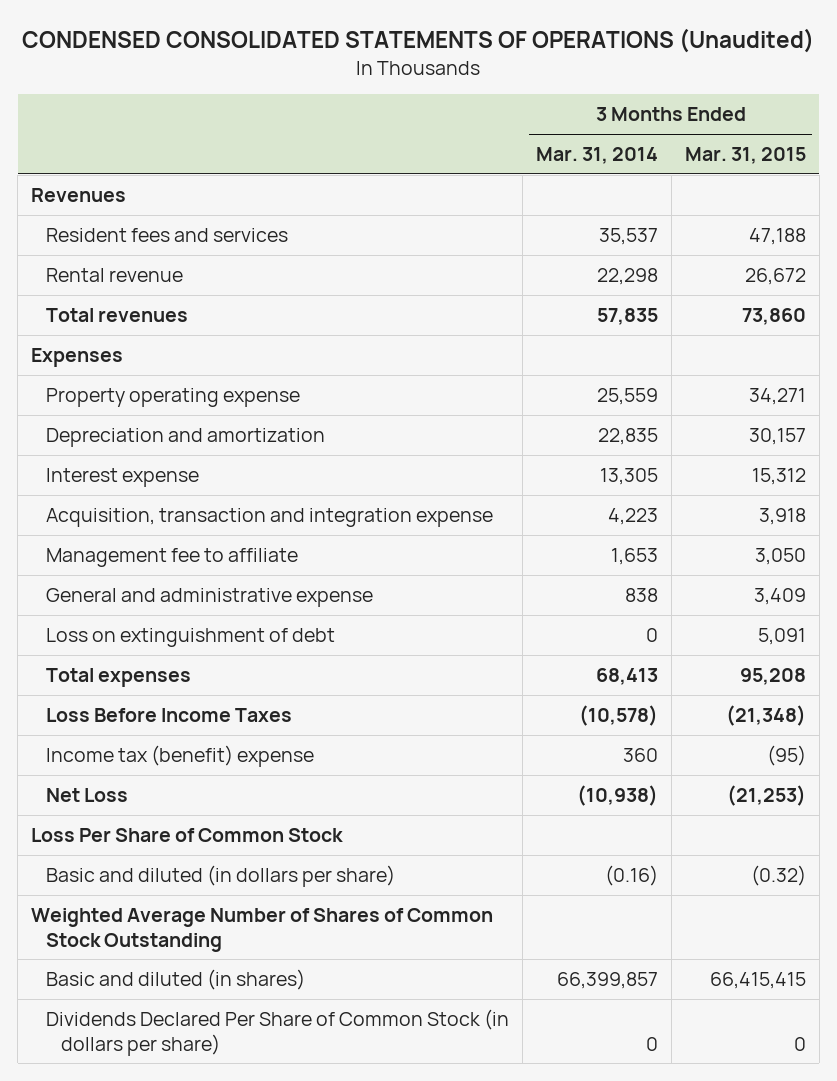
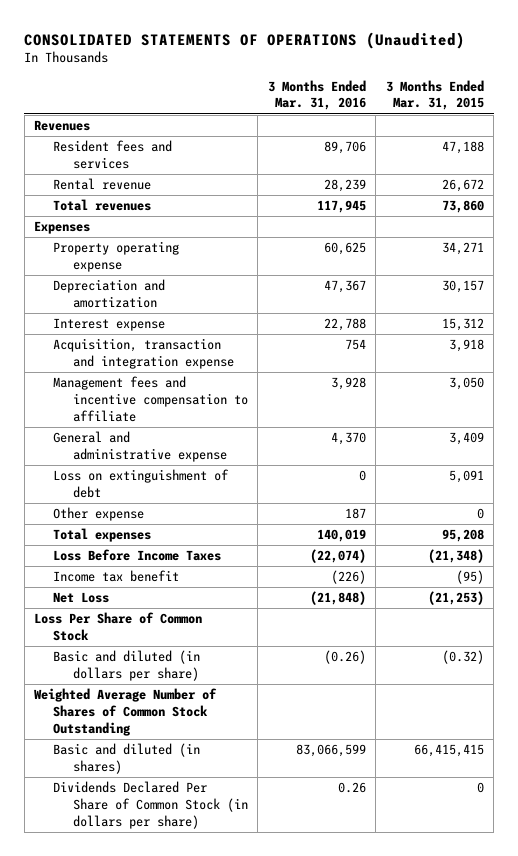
[22,28,815,54] CONDENSED CONSOLIDATED STATEMENTS OF OPERATIONS (Unaudited) -> [24,31,466,49] CONSOLIDATED STATEMENTS OF OPERATIONS (Unaudited)
[535,147,658,165] Mar. 31, 2014 -> none
none -> [267,79,366,111] 3 Months Ended Mar. 31, 2016
[46,548,299,568] Management fee to affiliate -> [53,376,248,422] Management fees and incentive compensation to affiliate
none -> [53,507,145,522] Other expense
[46,745,315,768] Income tax (benefit) expense -> [53,570,180,583] Income tax benefit

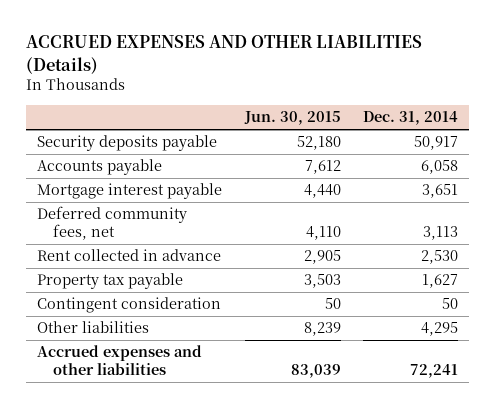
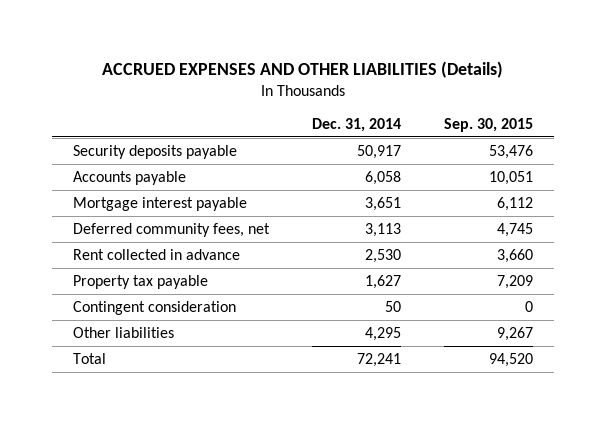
[243,111,341,126] Jun. 30, 2015 -> none
none -> [444,117,534,132] Sep. 30, 2015
[37,345,203,376] Accrued expenses and other liabilities -> [73,352,107,364] Total

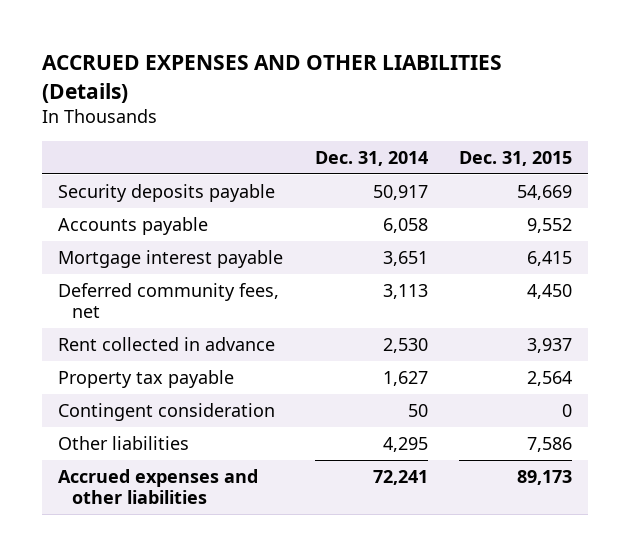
[444,117,534,132] Sep. 30, 2015 -> none
none -> [459,151,573,167] Dec. 31, 2015
[73,352,107,364] Total -> [58,468,259,505] Accrued expenses and other liabilities

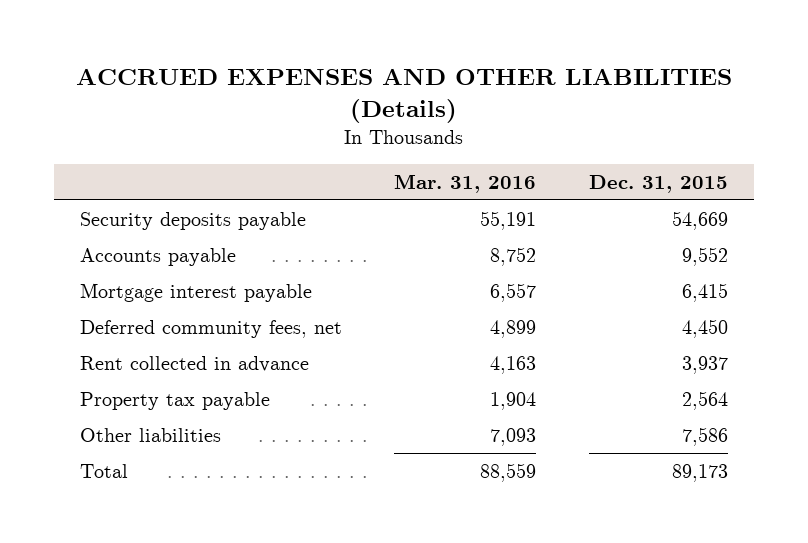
[314,151,428,167] Dec. 31, 2014 -> none
none -> [394,174,537,194] Mar. 31, 2016
[58,402,276,421] Contingent consideration -> none
[58,468,259,505] Accrued expenses and other liabilities -> [80,463,129,478] Total

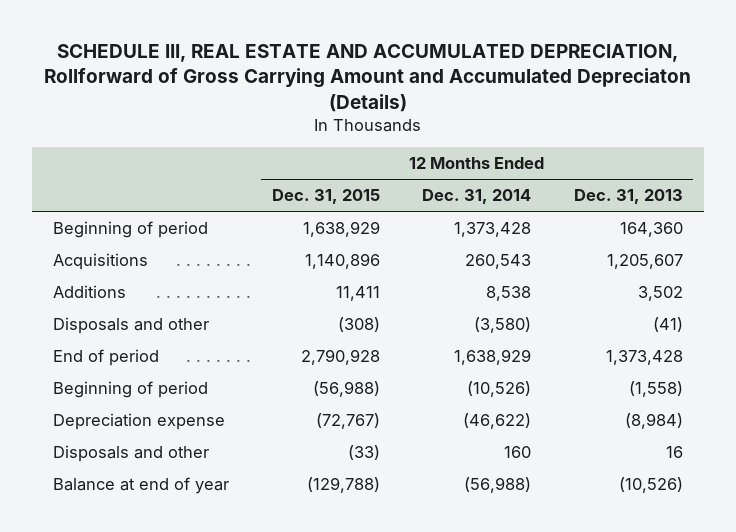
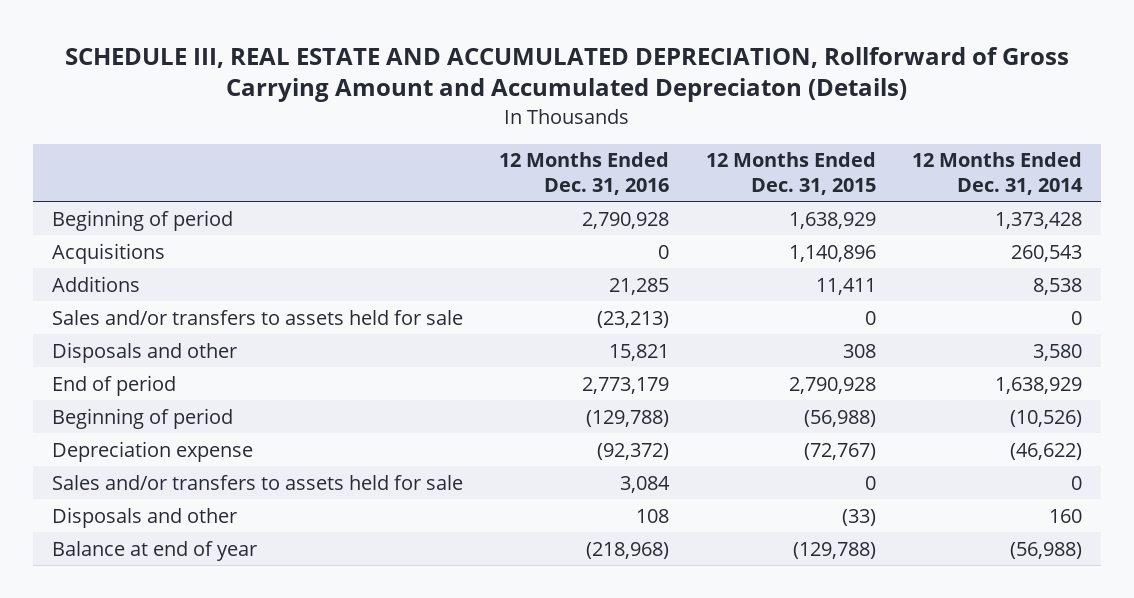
[573,189,683,205] Dec. 31, 2013 -> none
none -> [499,152,670,195] 12 Months Ended Dec. 31, 2016
none -> [51,309,463,325] Sales and/or transfers to assets held for sale
[337,317,380,333] (308) -> [842,343,876,358] 308
[474,317,532,334] (3,580) -> [1033,343,1083,361] 3,580
none -> [51,474,463,490] Sales and/or transfers to assets held for sale

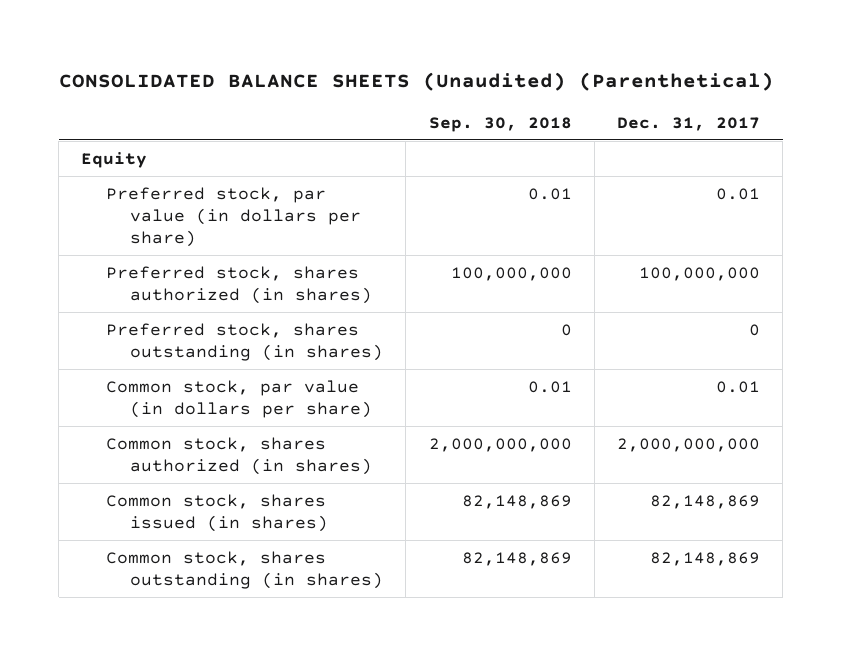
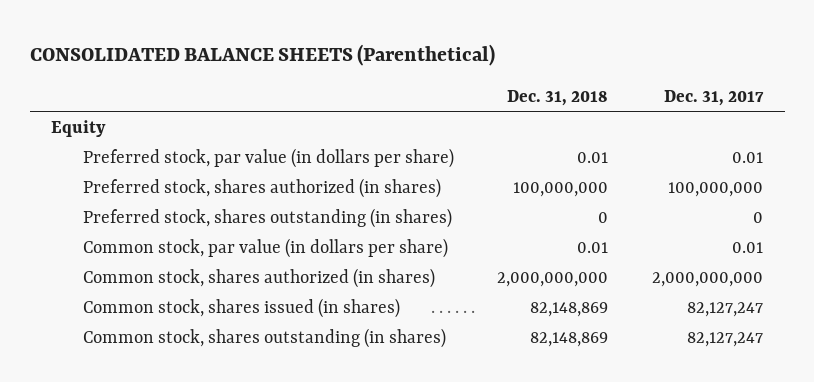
[58,71,774,91] CONSOLIDATED BALANCE SHEETS (Unaudited) (Parenthetical) -> [29,43,495,66] CONSOLIDATED BALANCE SHEETS (Parenthetical)
[428,116,572,132] Sep. 30, 2018 -> none
none -> [507,89,609,106] Dec. 31, 2018
[650,494,761,509] 82,148,869 -> [686,301,763,317] 82,127,247
[650,551,761,566] 82,148,869 -> [686,331,763,347] 82,127,247

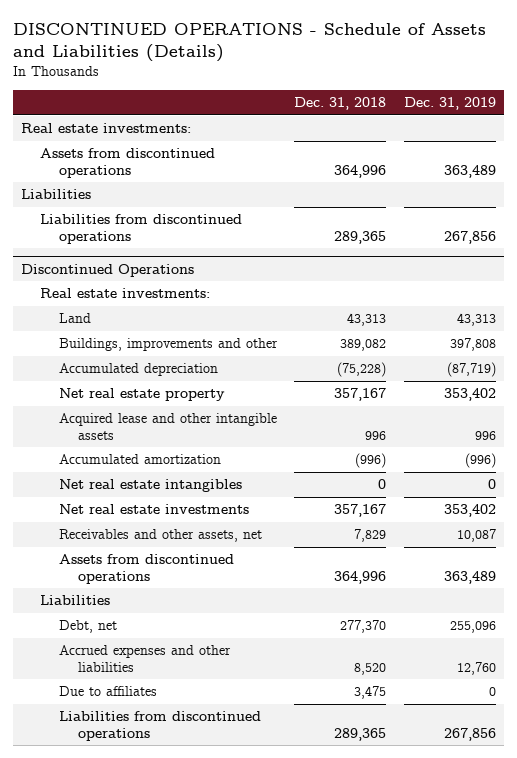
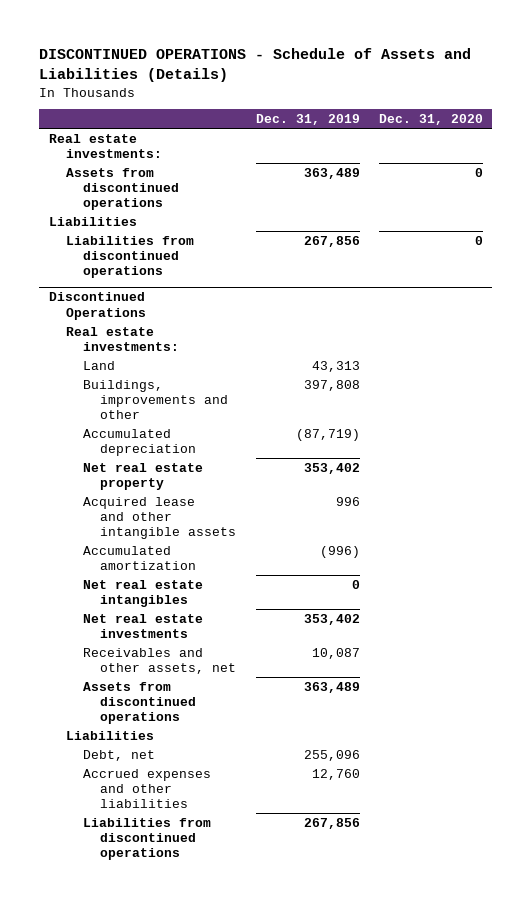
[294,97,387,111] Dec. 31, 2018 -> none
none -> [378,114,483,126] Dec. 31, 2020
[59,686,158,697] Due to affiliates -> none

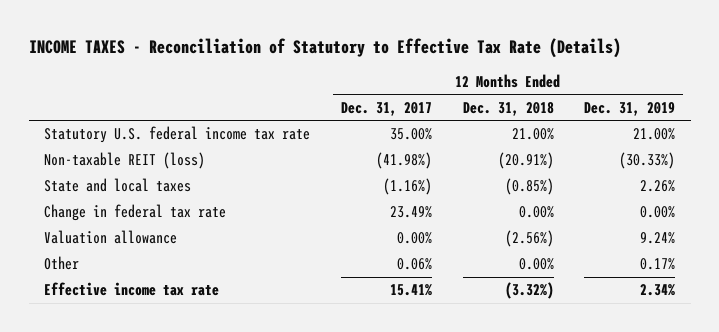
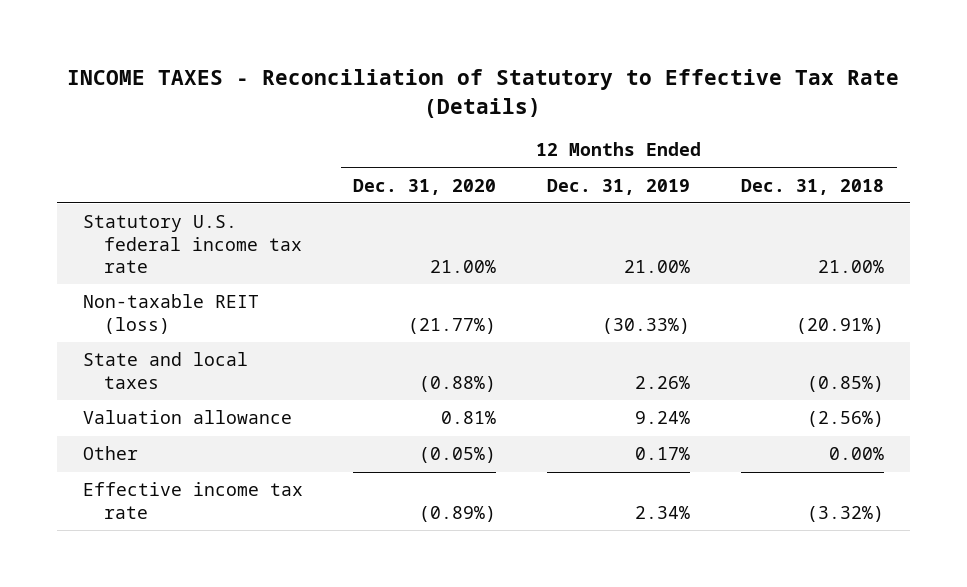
[340,101,432,116] Dec. 31, 2017 -> none
none -> [353,178,497,195] Dec. 31, 2020
[44,204,227,222] Change in federal tax rate -> none

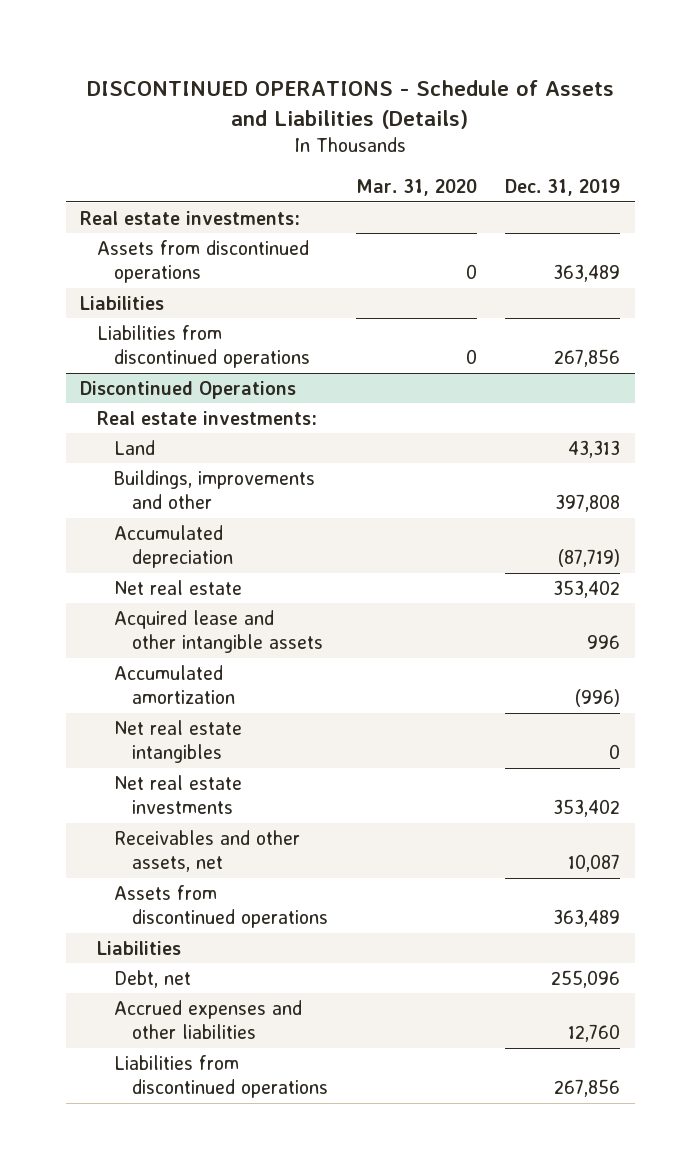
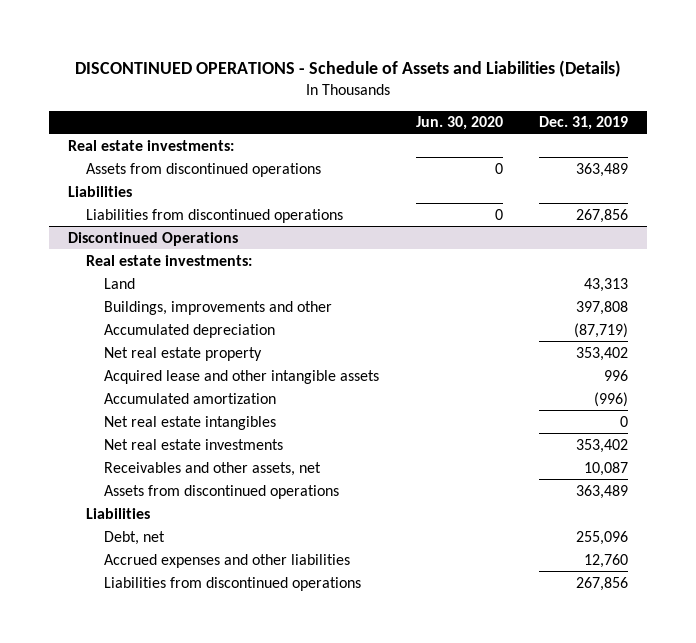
[356,179,478,197] Mar. 31, 2020 -> none
none -> [415,116,503,131] Jun. 30, 2020
[114,579,243,595] Net real estate -> [103,346,262,361] Net real estate property

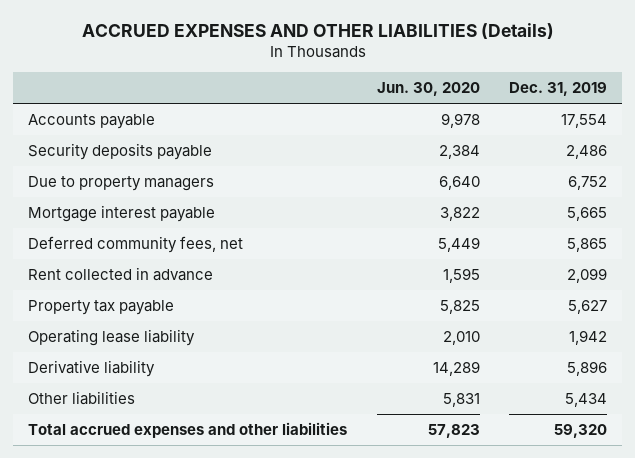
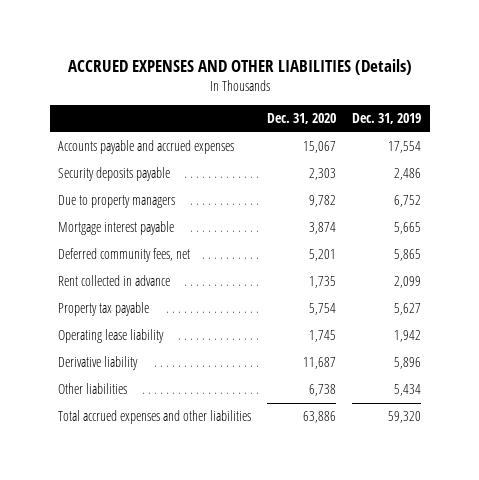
[376,82,480,97] Jun. 30, 2020 -> none
none -> [267,113,337,125] Dec. 31, 2020
[28,113,156,129] Accounts payable -> [57,140,234,155] Accounts payable and accrued expenses

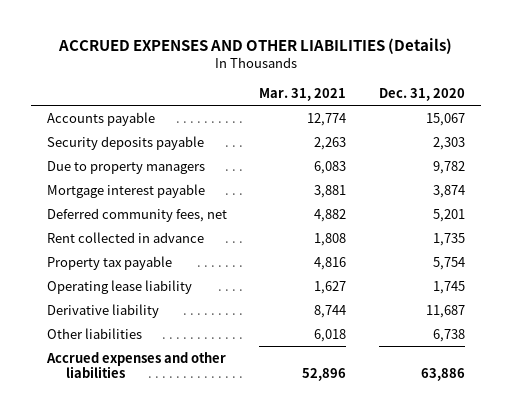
[352,113,422,125] Dec. 31, 2019 -> none
none -> [259,87,347,101] Mar. 31, 2021
[57,140,234,155] Accounts payable and accrued expenses -> [46,111,155,126] Accounts payable
[57,410,251,425] Total accrued expenses and other liabilities -> [45,351,226,379] Accrued expenses and other liabilities

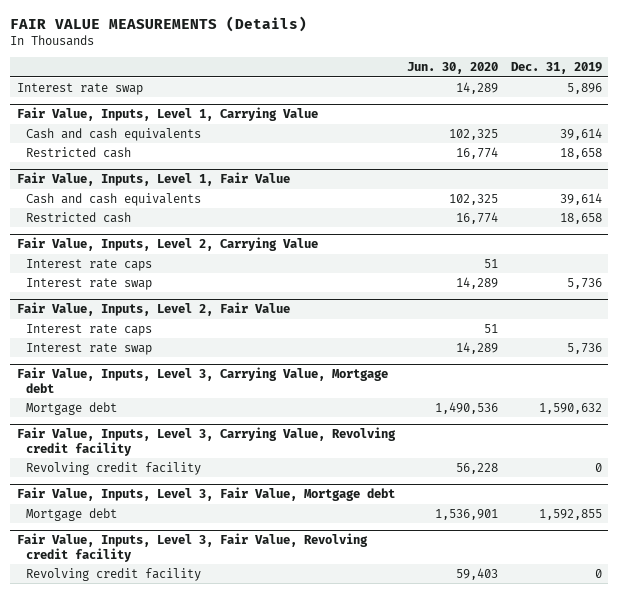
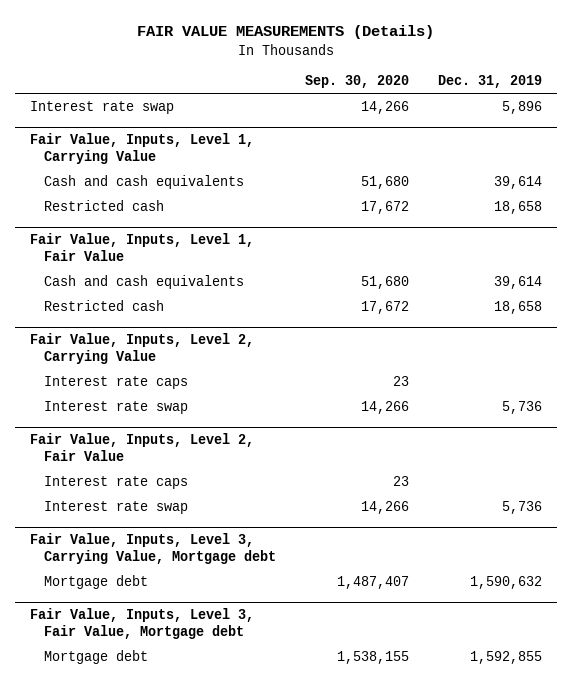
[407,62,499,75] Jun. 30, 2020 -> none
none -> [305,75,410,89] Sep. 30, 2020
[16,427,396,456] Fair Value, Inputs, Level 3, Carrying Value, Revolving credit facility -> none
[26,461,202,475] Revolving credit facility -> none
[16,533,368,562] Fair Value, Inputs, Level 3, Fair Value, Revolving credit facility -> none
[26,567,202,581] Revolving credit facility -> none

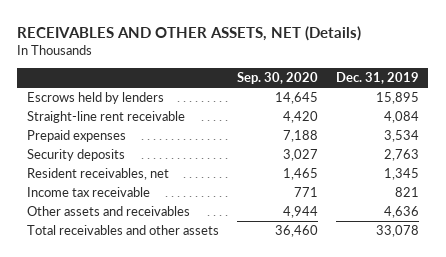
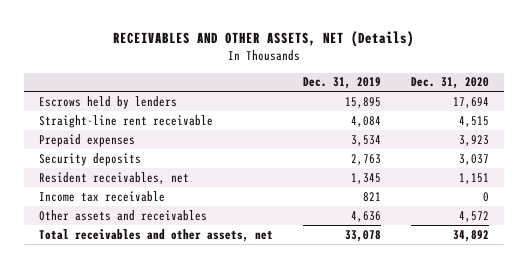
[236,72,318,85] Sep. 30, 2020 -> none
none -> [410,77,489,90] Dec. 31, 2020
[26,225,219,236] Total receivables and other assets -> [38,228,273,242] Total receivables and other assets, net

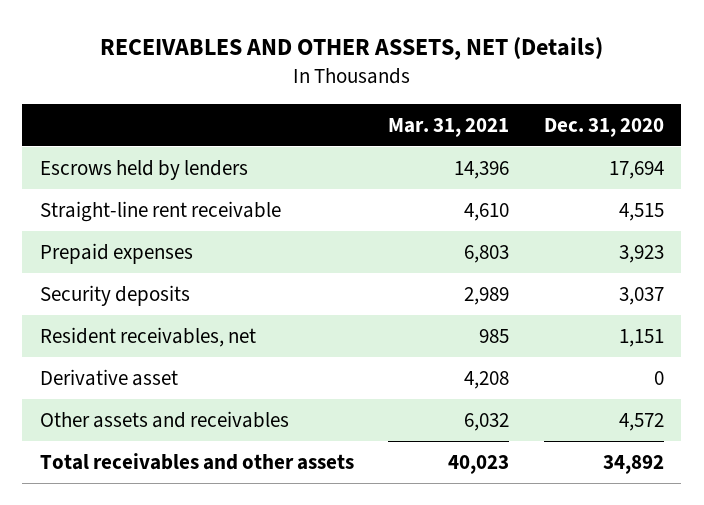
[302,77,381,90] Dec. 31, 2019 -> none
none -> [388,117,510,137] Mar. 31, 2021
[38,190,165,202] Income tax receivable -> none
none -> [39,368,178,386] Derivative asset
[38,228,273,242] Total receivables and other assets, net -> [39,452,354,470] Total receivables and other assets

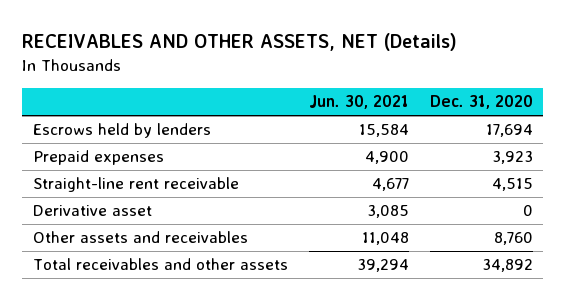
[388,117,510,137] Mar. 31, 2021 -> none
none -> [308,95,409,110] Jun. 30, 2021
[39,284,190,306] Security deposits -> none
[39,326,256,347] Resident receivables, net -> none
[39,200,281,222] Straight-line rent receivable -> [32,177,239,193] Straight-line rent receivable
[619,412,665,431] 4,572 -> [493,232,533,246] 8,760

